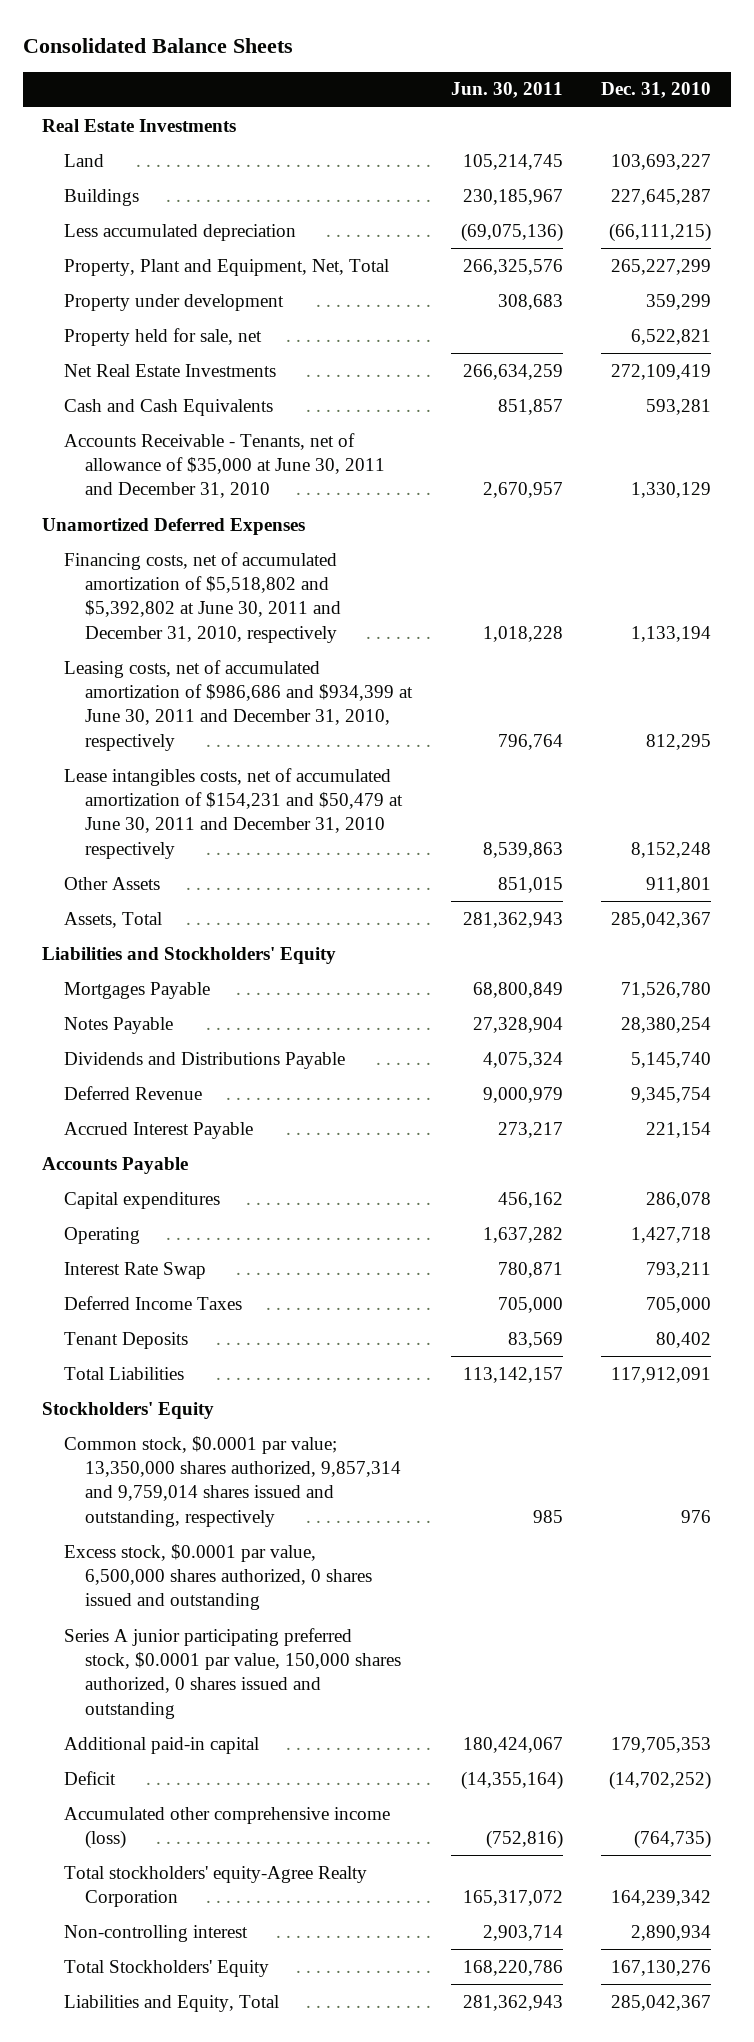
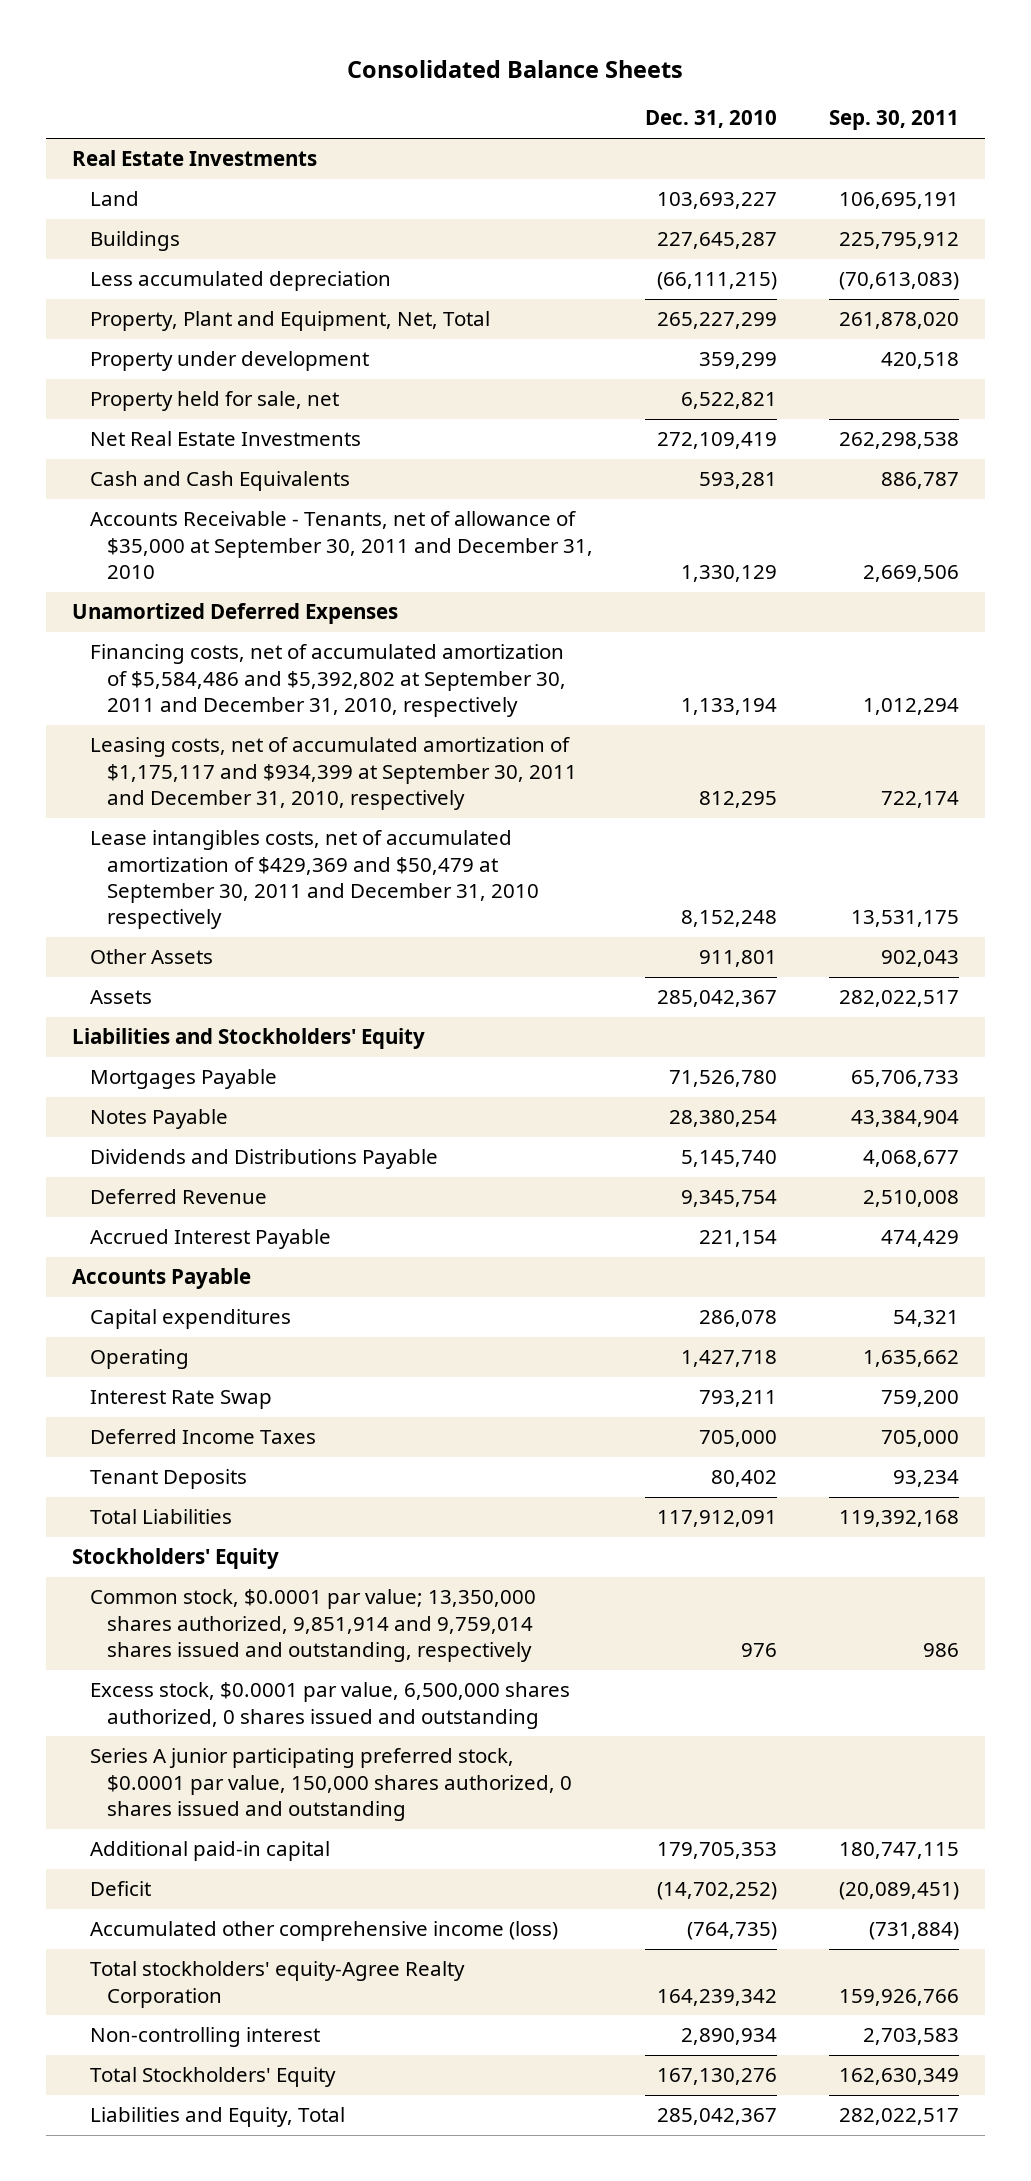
[450,82,563,99] Jun. 30, 2011 -> none
none -> [828,110,959,131] Sep. 30, 2011
[63,432,385,499] Accounts Receivable - Tenants, net of allowance of $35,000 at June 30, 2011 and December 31, 2010 -> [89,511,594,579] Accounts Receivable - Tenants, net of allowance of $35,000 at September 30, 2011 and December 31, 2010
[63,551,341,643] Financing costs, net of accumulated amortization of $5,518,802 and $5,392,802 at June 30, 2011 and December 31, 2010, respectively -> [89,644,567,717] Financing costs, net of accumulated amortization of $5,584,486 and $5,392,802 at September 30, 2011 and December 31, 2010, respectively
[63,659,413,751] Leasing costs, net of accumulated amortization of $986,686 and $934,399 at June 30, 2011 and December 31, 2010, respectively -> [89,737,578,810] Leasing costs, net of accumulated amortization of $1,175,117 and $934,399 at September 30, 2011 and December 31, 2010, respectively
[63,767,403,859] Lease intangibles costs, net of accumulated amortization of $154,231 and $50,479 at June 30, 2011 and December 31, 2010 respectively -> [89,830,540,929] Lease intangibles costs, net of accumulated amortization of $429,369 and $50,479 at September 30, 2011 and December 31, 2010 respectively
[63,911,162,928] Assets, Total -> [89,990,152,1005] Assets
[63,1435,401,1527] Common stock, $0.0001 par value; 13,350,000 shares authorized, 9,857,314 and 9,759,014 shares issued and outstanding, respectively -> [89,1589,536,1662] Common stock, $0.0001 par value; 13,350,000 shares authorized, 9,851,914 and 9,759,014 shares issued and outstanding, respectively

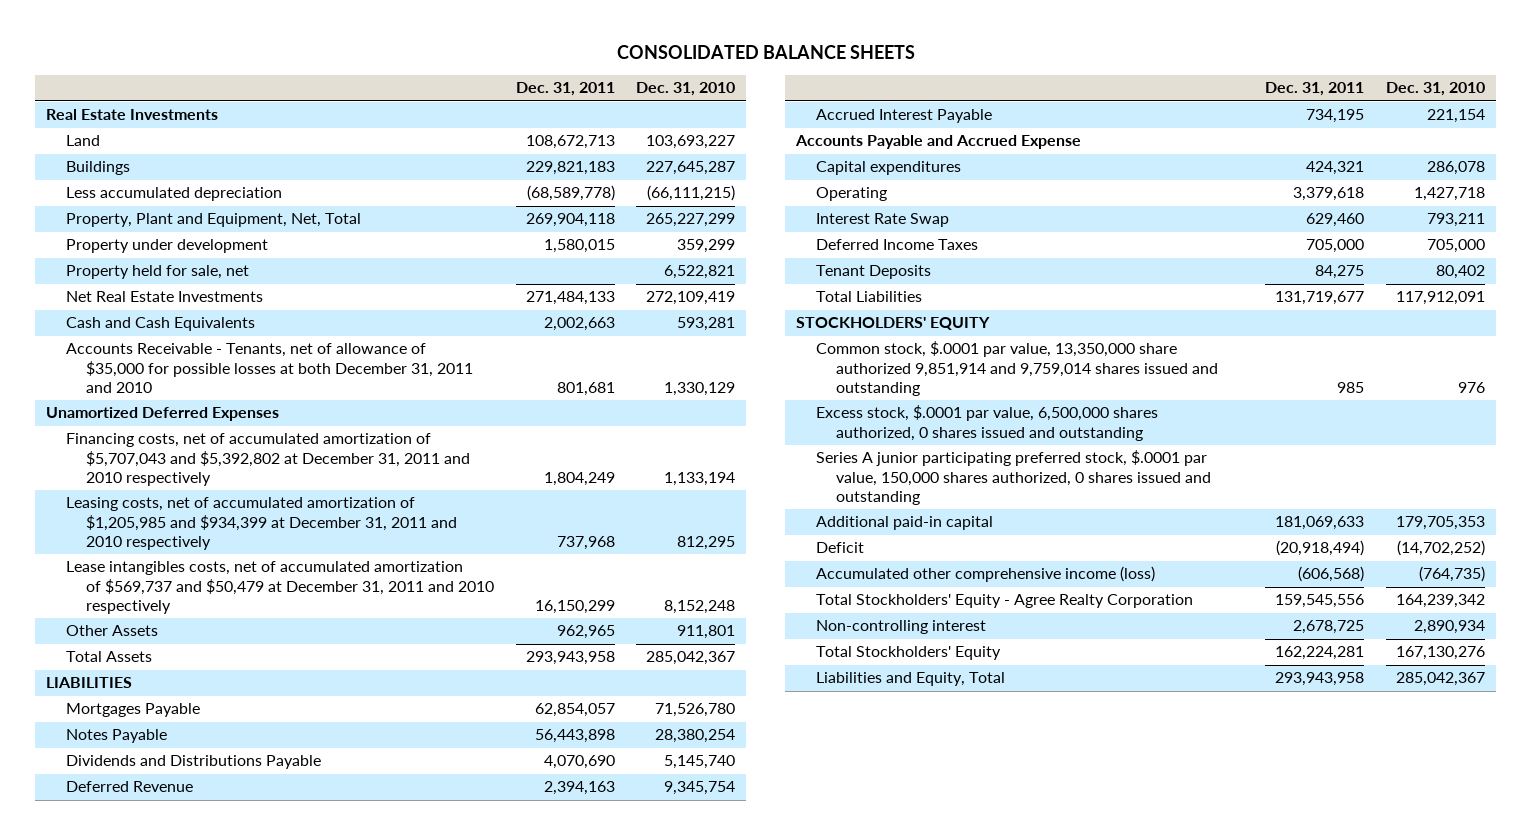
[347,59,684,78] Consolidated Balance Sheets -> [616,45,915,60] CONSOLIDATED BALANCE SHEETS
[828,110,959,131] Sep. 30, 2011 -> none
none -> [515,82,615,97] Dec. 31, 2011
[89,511,594,579] Accounts Receivable - Tenants, net of allowance of $35,000 at September 30, 2011 and December 31, 2010 -> [66,343,474,393] Accounts Receivable - Tenants, net of allowance of $35,000 for possible losses at both December 31, 2011 and 2010
[89,644,567,717] Financing costs, net of accumulated amortization of $5,584,486 and $5,392,802 at September 30, 2011 and December 31, 2010, respectively -> [66,433,471,486] Financing costs, net of accumulated amortization of $5,707,043 and $5,392,802 at December 31, 2011 and 2010 respectively
[89,737,578,810] Leasing costs, net of accumulated amortization of $1,175,117 and $934,399 at September 30, 2011 and December 31, 2010, respectively -> [66,497,458,550] Leasing costs, net of accumulated amortization of $1,205,985 and $934,399 at December 31, 2011 and 2010 respectively
[89,830,540,929] Lease intangibles costs, net of accumulated amortization of $429,369 and $50,479 at September 30, 2011 and December 31, 2010 respectively -> [66,561,495,614] Lease intangibles costs, net of accumulated amortization of $569,737 and $50,479 at December 31, 2011 and 2010 respectively
[71,1028,425,1050] Liabilities and Stockholders' Equity -> none
[89,990,152,1005] Assets -> [66,651,153,663] Total Assets
none -> [46,677,133,689] LIABILITIES
[71,1268,251,1290] Accounts Payable -> none
none -> [794,135,1081,150] Accounts Payable and Accrued Expense
[71,1548,279,1570] Stockholders' Equity -> [795,317,990,331] STOCKHOLDERS' EQUITY
[89,1589,536,1662] Common stock, $0.0001 par value; 13,350,000 shares authorized, 9,851,914 and 9,759,014 shares issued and outstanding, respectively -> [815,341,1218,396] Common stock, $.0001 par value, 13,350,000 share authorized 9,851,914 and 9,759,014 shares issued and outstanding
[89,1682,570,1729] Excess stock, $0.0001 par value, 6,500,000 shares authorized, 0 shares issued and outstanding -> [815,405,1158,441] Excess stock, $.0001 par value, 6,500,000 shares authorized, 0 shares issued and outstanding
[89,1748,573,1821] Series A junior participating preferred stock, $0.0001 par value, 150,000 shares authorized, 0 shares issued and outstanding -> [815,450,1211,505] Series A junior participating preferred stock, $.0001 par value, 150,000 shares authorized, 0 shares issued and outstanding
[89,1961,465,2008] Total stockholders' equity-Agree Realty Corporation -> [815,594,1193,609] Total Stockholders' Equity - Agree Realty Corporation

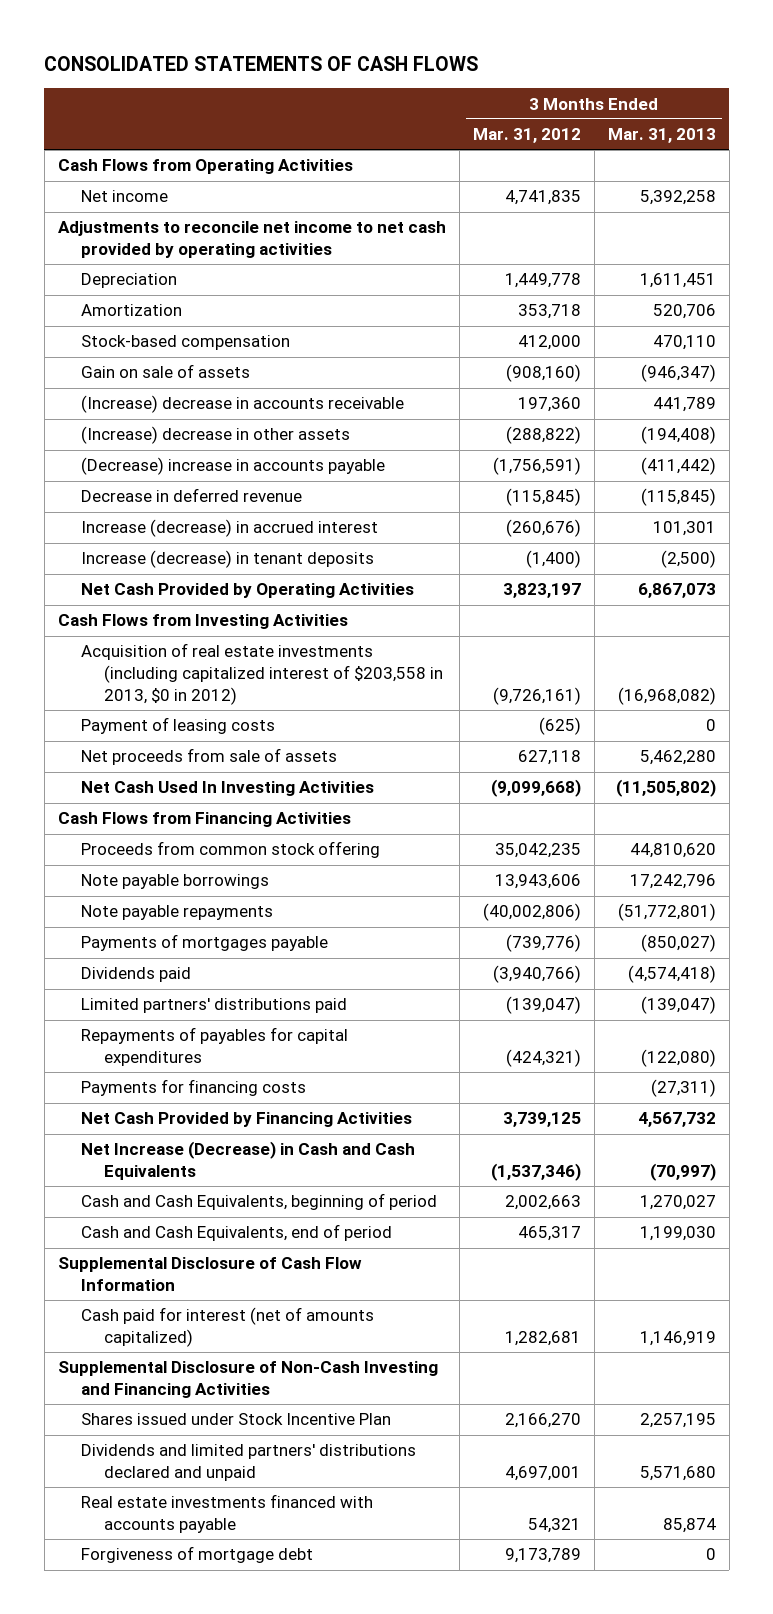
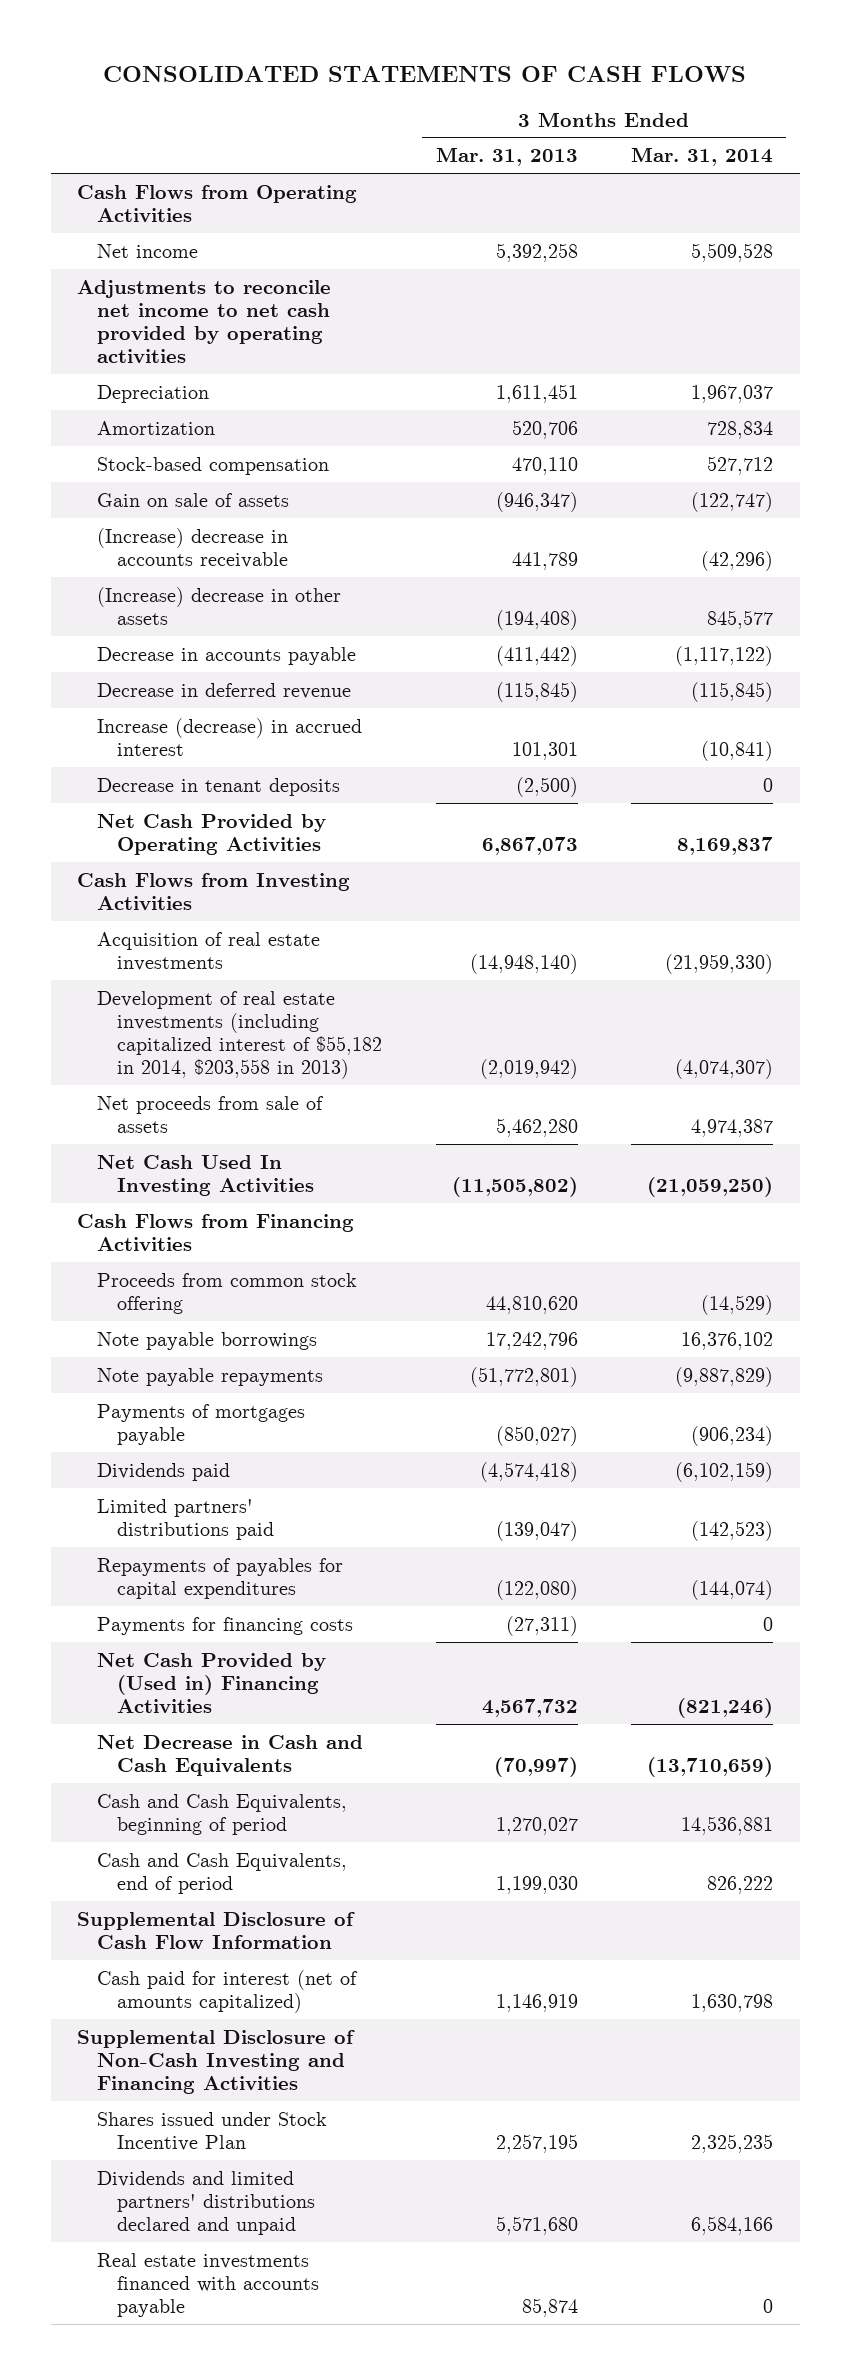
[472,128,581,144] Mar. 31, 2012 -> none
none -> [631,147,774,167] Mar. 31, 2014
[80,457,385,476] (Decrease) increase in accounts payable -> [97,646,357,665] Decrease in accounts payable
[80,550,374,569] Increase (decrease) in tenant deposits -> [97,777,341,796] Decrease in tenant deposits
[80,717,275,735] Payment of leasing costs -> none
[80,643,443,705] Acquisition of real estate investments (including capitalized interest of $203,558 in 2013, $0 in 2012) -> [97,931,321,971] Acquisition of real estate investments
[617,686,716,705] (16,968,082) -> [469,953,578,974] (14,948,140)
none -> [97,990,383,1080] Development of real estate investments (including capitalized interest of $55,182 in 2014, $203,558 in 2013)
[80,1112,412,1128] Net Cash Provided by Financing Activities -> [97,1652,327,1713] Net Cash Provided by (Used in) Financing Activities
[80,1141,415,1180] Net Increase (Decrease) in Cash and Cash Equivalents -> [97,1734,364,1776] Net Decrease in Cash and Cash Equivalents
[80,1546,313,1564] Forgiveness of mortgage debt -> none

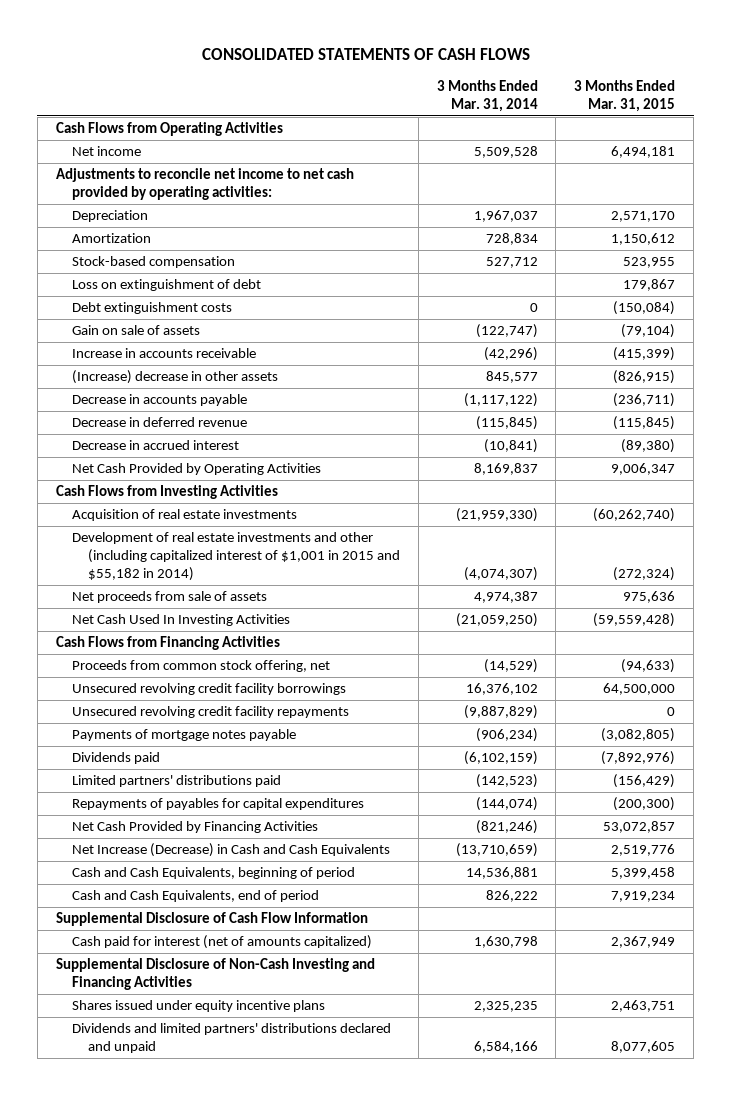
[435,147,578,167] Mar. 31, 2013 -> none
none -> [574,79,676,112] 3 Months Ended Mar. 31, 2015
[77,279,332,364] Adjustments to reconcile net income to net cash provided by operating activities -> [55,168,354,201] Adjustments to reconcile net income to net cash provided by operating activities:
none -> [71,279,261,292] Loss on extinguishment of debt
none -> [71,302,232,315] Debt extinguishment costs
[97,527,289,568] (Increase) decrease in accounts receivable -> [71,348,256,359] Increase in accounts receivable
[97,777,341,796] Decrease in tenant deposits -> none
[97,717,363,756] Increase (decrease) in accrued interest -> [71,440,239,451] Decrease in accrued interest
[97,990,383,1080] Development of real estate investments (including capitalized interest of $55,182 in 2014, $203,558 in 2013) -> [71,532,400,582] Development of real estate investments and other (including capitalized interest of $1,001 in 2015 and $55,182 in 2014)
[97,1272,358,1314] Proceeds from common stock offering -> [71,660,330,673] Proceeds from common stock offering, net
[97,1331,318,1350] Note payable borrowings -> [71,683,346,696] Unsecured revolving credit facility borrowings
[97,1367,324,1386] Note payable repayments -> [71,706,349,719] Unsecured revolving credit facility repayments
[97,1403,306,1445] Payments of mortgages payable -> [71,729,296,742] Payments of mortgage notes payable
[97,1616,354,1635] Payments for financing costs -> none
[97,1652,327,1713] Net Cash Provided by (Used in) Financing Activities -> [71,821,318,834] Net Cash Provided by Financing Activities
[97,1734,364,1776] Net Decrease in Cash and Cash Equivalents -> [71,843,390,858] Net Increase (Decrease) in Cash and Cash Equivalents
[97,2111,328,2151] Shares issued under Stock Incentive Plan -> [71,1000,325,1013] Shares issued under equity incentive plans
[97,2252,320,2317] Real estate investments financed with accounts payable -> none

